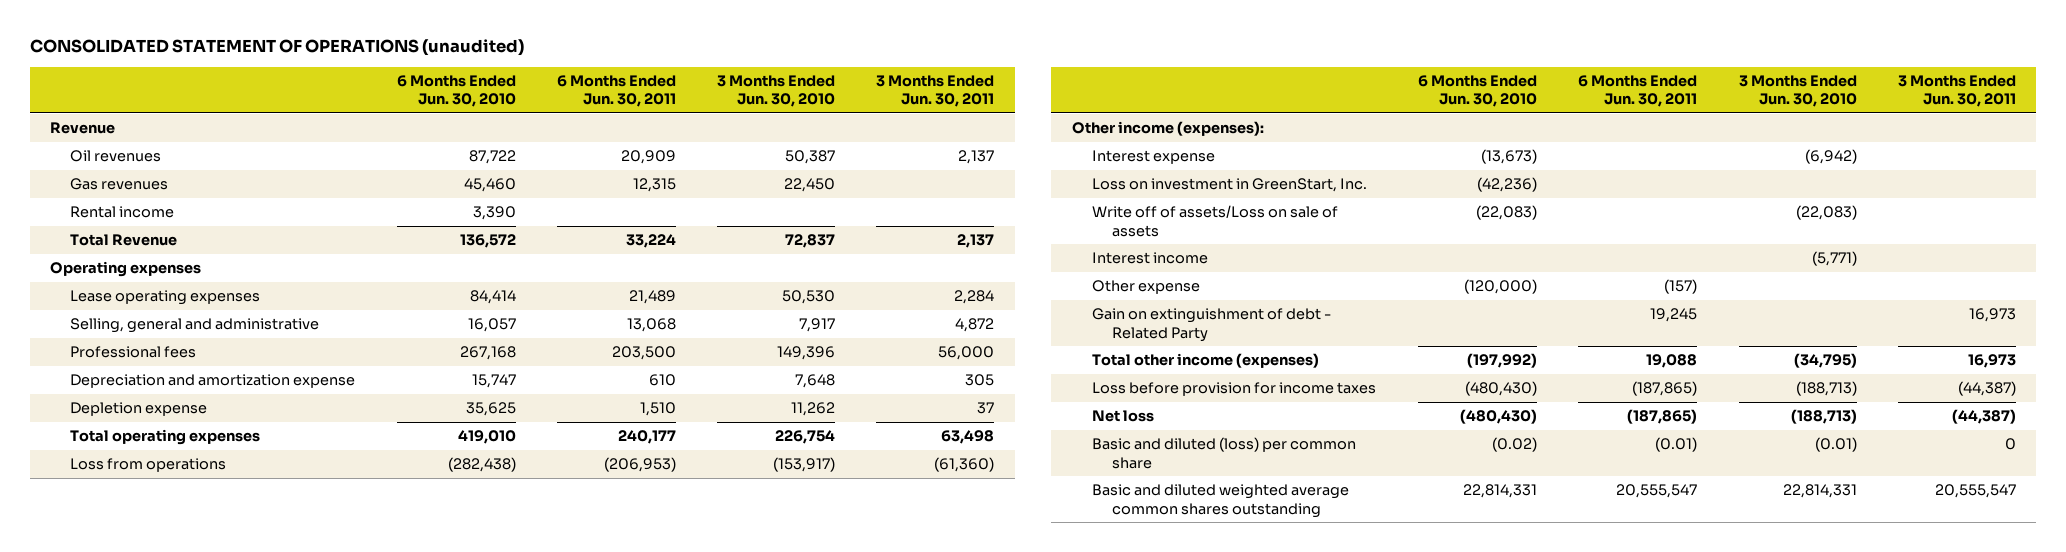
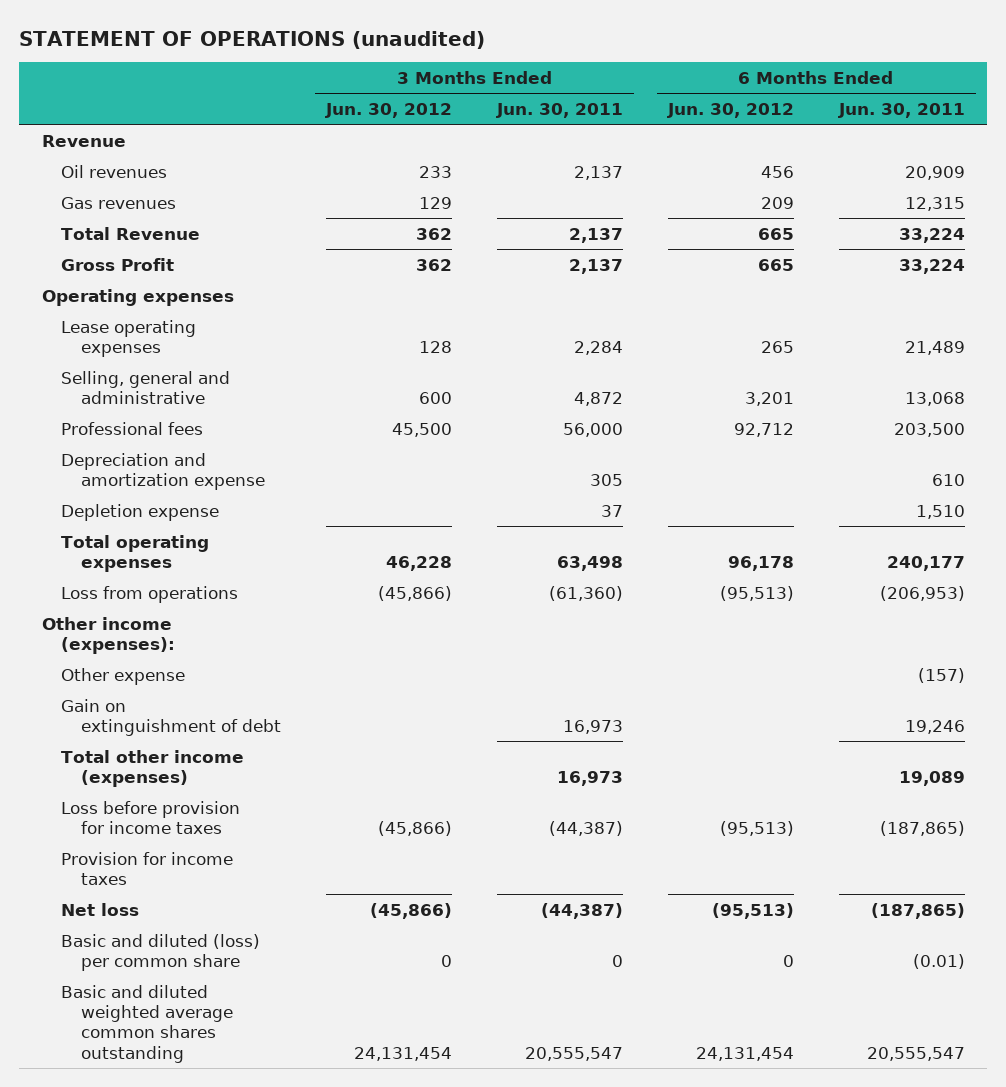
[29,39,524,57] CONSOLIDATED STATEMENT OF OPERATIONS (unaudited) -> [19,30,486,49] STATEMENT OF OPERATIONS (unaudited)
[396,74,516,108] 6 Months Ended Jun. 30, 2010 -> none
[717,74,836,108] 3 Months Ended Jun. 30, 2010 -> none
none -> [325,102,453,118] Jun. 30, 2012
none -> [666,102,794,118] Jun. 30, 2012
[70,206,175,219] Rental income -> none
none -> [61,257,175,271] Gross Profit
[1091,150,1215,165] Interest expense -> none
[1091,178,1367,193] Loss on investment in GreenStart, Inc. -> none
[1091,205,1338,237] Write off of assets/Loss on sale of assets -> none
[1091,252,1208,265] Interest income -> none
[1091,308,1331,342] Gain on extinguishment of debt - Related Party -> [61,698,282,737] Gain on extinguishment of debt
[1650,308,1698,323] 19,245 -> [904,720,965,735] 19,246
[1646,354,1698,369] 19,088 -> [898,771,965,787] 19,089
none -> [61,851,234,886] Provision for income taxes

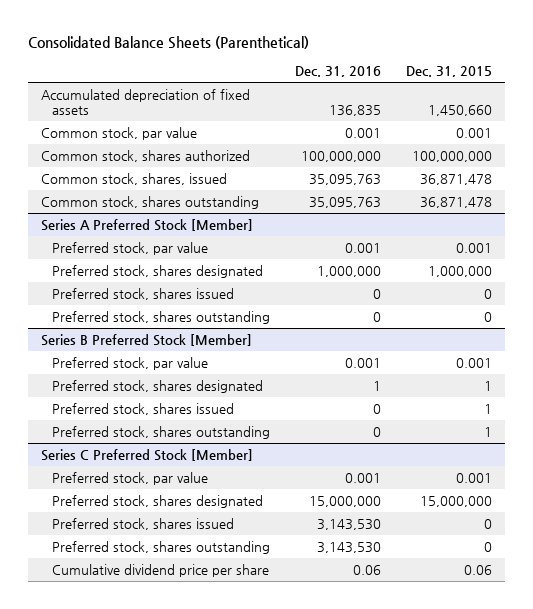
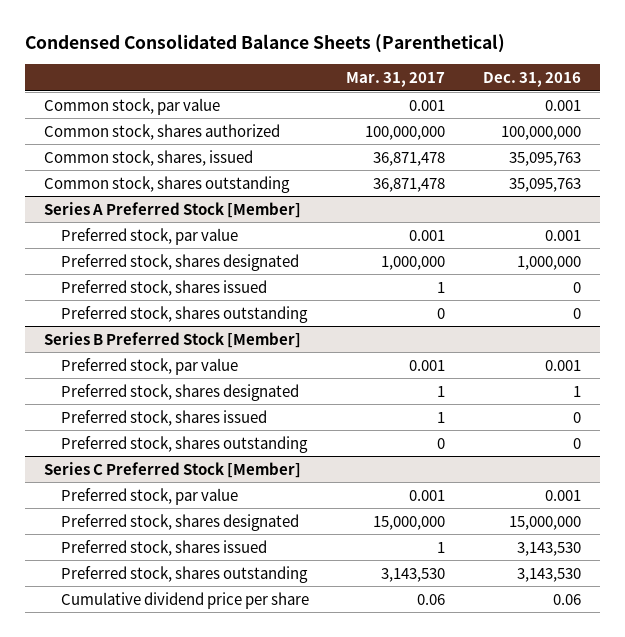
[28,36,310,50] Consolidated Balance Sheets (Parenthetical) -> [25,33,506,53] Condensed Consolidated Balance Sheets (Parenthetical)
[406,66,493,78] Dec. 31, 2015 -> none
none -> [346,71,446,87] Mar. 31, 2017
[40,88,250,115] Accumulated depreciation of fixed assets -> none

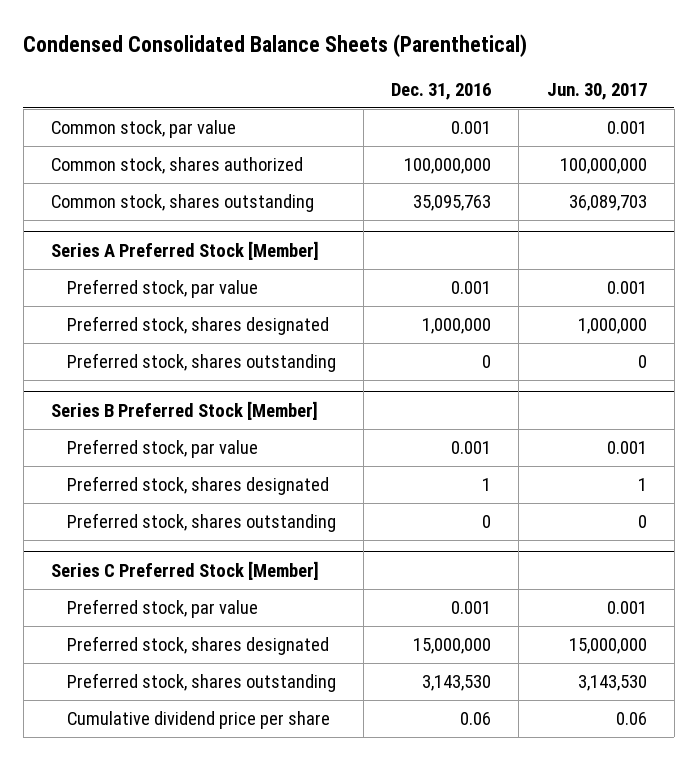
[346,71,446,87] Mar. 31, 2017 -> none
none -> [546,83,647,101] Jun. 30, 2017
[44,149,254,166] Common stock, shares, issued -> none
[60,279,267,296] Preferred stock, shares issued -> none
[60,409,267,426] Preferred stock, shares issued -> none
[60,539,267,556] Preferred stock, shares issued -> none

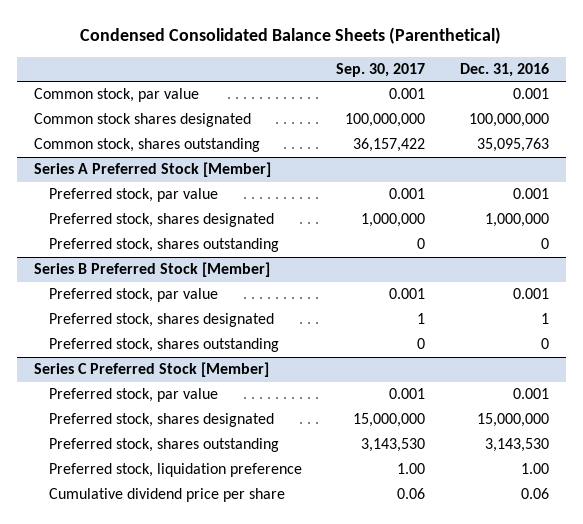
[546,83,647,101] Jun. 30, 2017 -> none
none -> [336,63,426,78] Sep. 30, 2017
[50,157,303,175] Common stock, shares authorized -> [33,113,251,128] Common stock shares designated
none -> [48,463,302,478] Preferred stock, liquidation preference

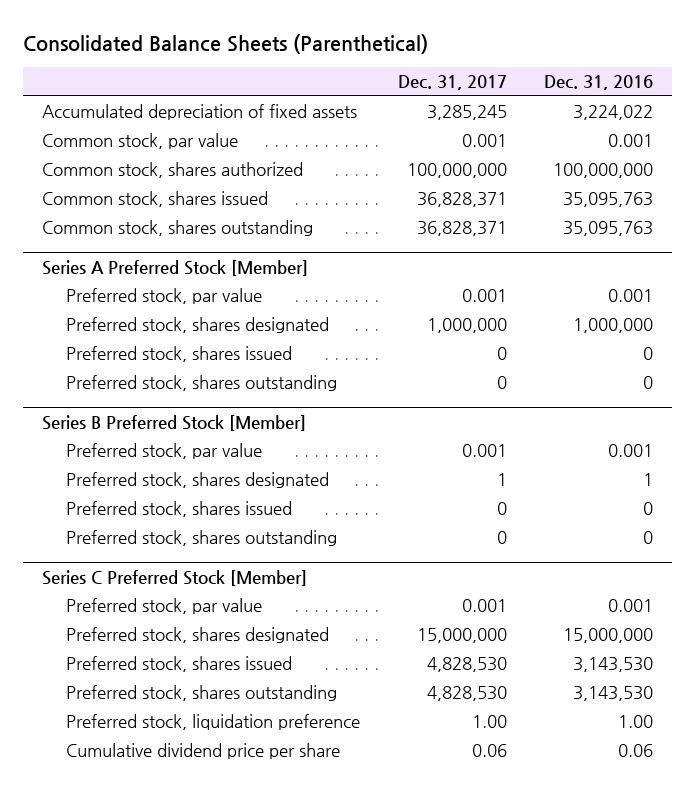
[80,27,502,45] Condensed Consolidated Balance Sheets (Parenthetical) -> [23,33,429,54] Consolidated Balance Sheets (Parenthetical)
[336,63,426,78] Sep. 30, 2017 -> none
none -> [397,75,507,91] Dec. 31, 2017
none -> [42,104,358,121] Accumulated depreciation of fixed assets
[33,113,251,128] Common stock shares designated -> [42,162,304,179] Common stock, shares authorized
none -> [42,191,269,208] Common stock, shares issued
none -> [66,346,293,363] Preferred stock, shares issued
none -> [66,501,293,518] Preferred stock, shares issued
none -> [66,656,293,673] Preferred stock, shares issued

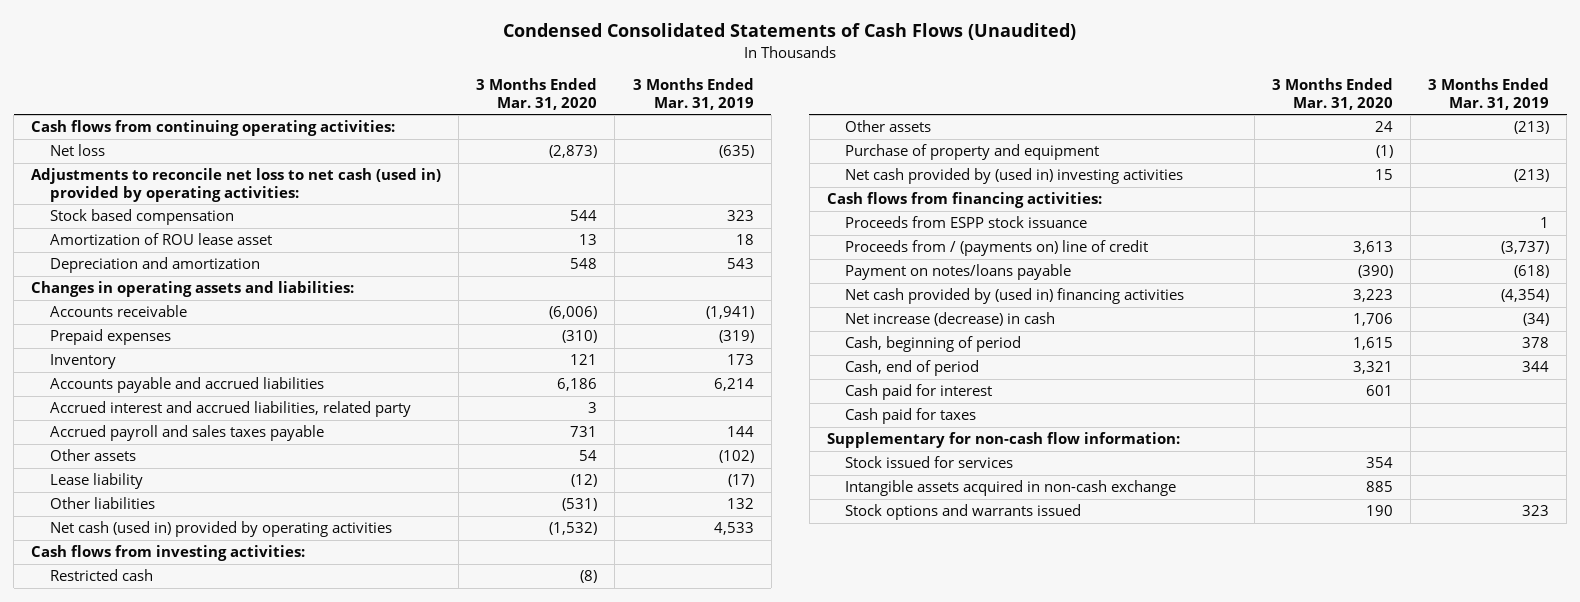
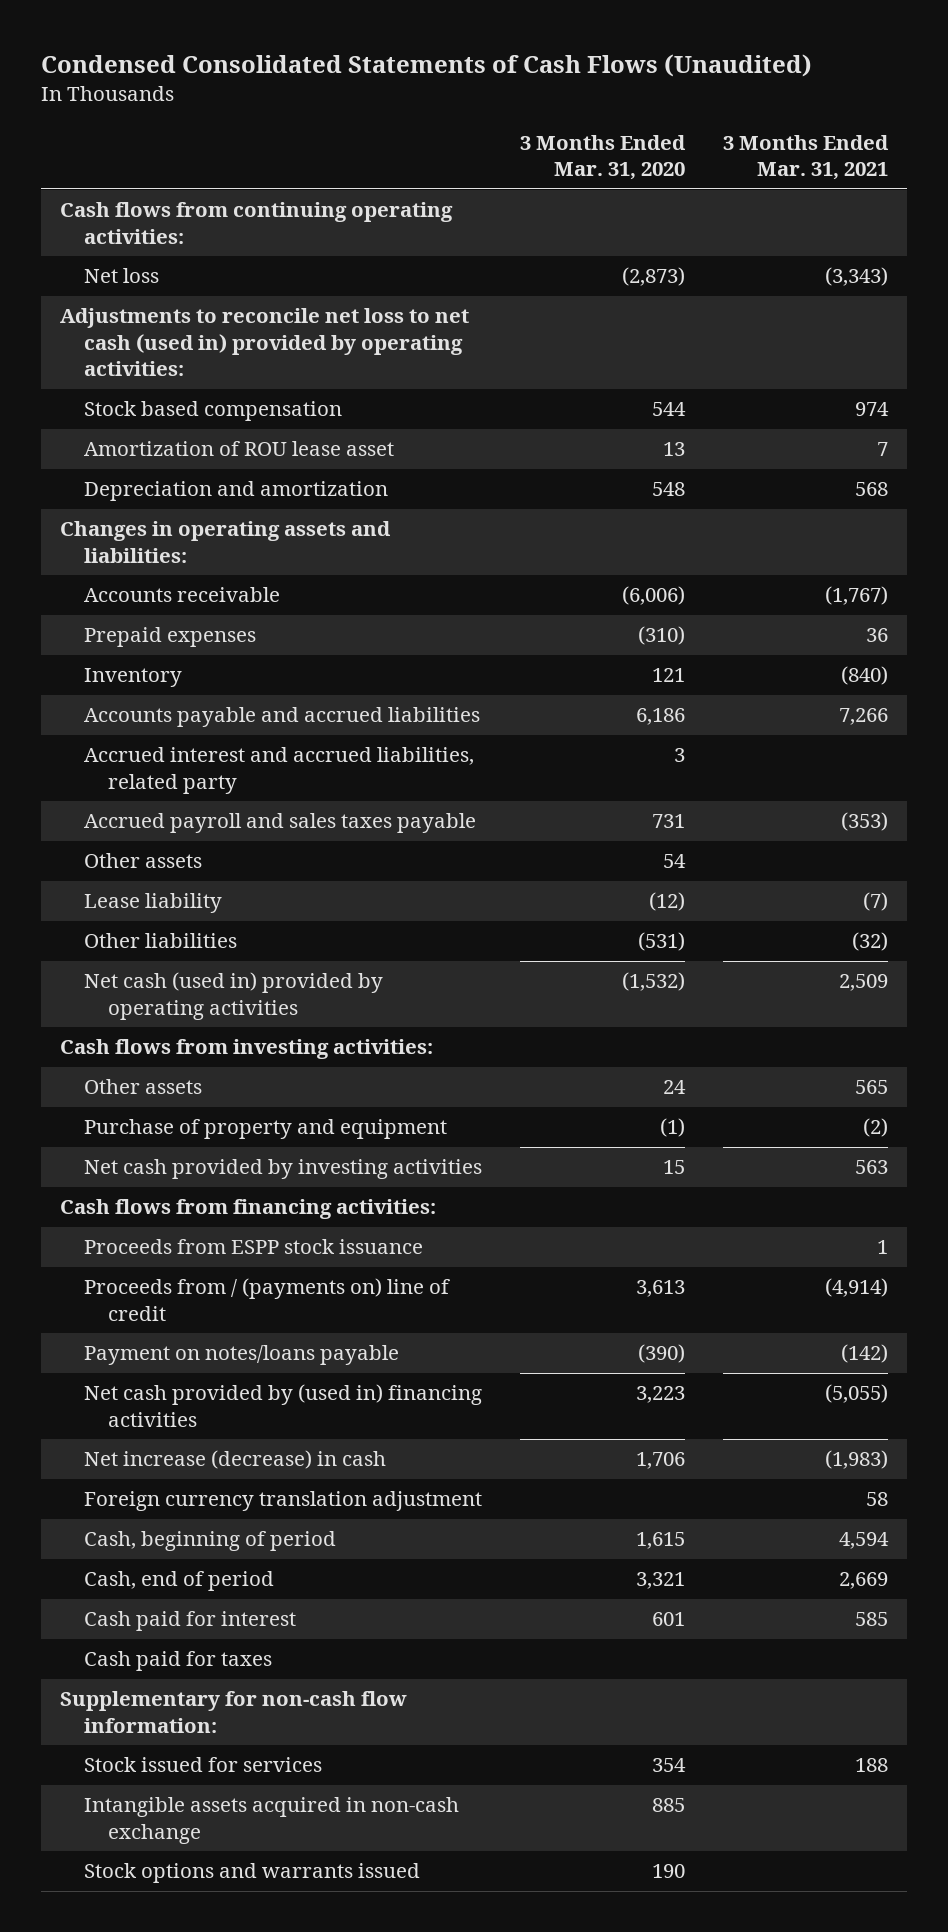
[632,78,754,110] 3 Months Ended Mar. 31, 2019 -> none
none -> [722,134,889,181] 3 Months Ended Mar. 31, 2021
[49,569,153,582] Restricted cash -> none
[845,168,1184,185] Net cash provided by (used in) investing activities -> [84,1159,483,1180] Net cash provided by investing activities
none -> [84,1491,483,1512] Foreign currency translation adjustment

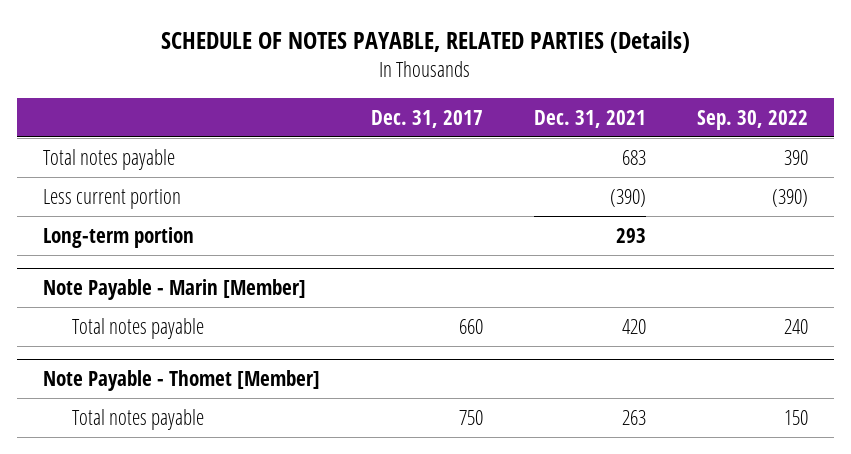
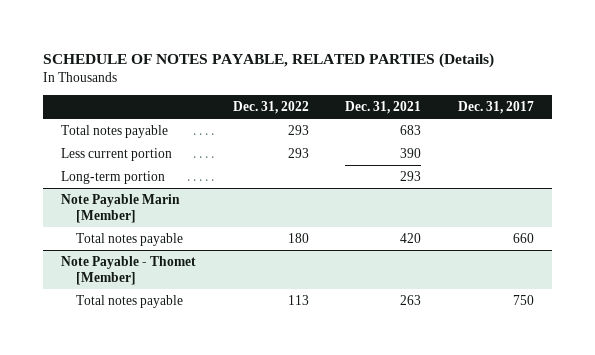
[697,109,809,130] Sep. 30, 2022 -> none
none -> [232,101,309,115] Dec. 31, 2022
[610,188,647,207] (390) -> [400,147,422,158] 390
[42,279,306,301] Note Payable - Marin [Member] -> [61,193,181,224] Note Payable Marin [Member]

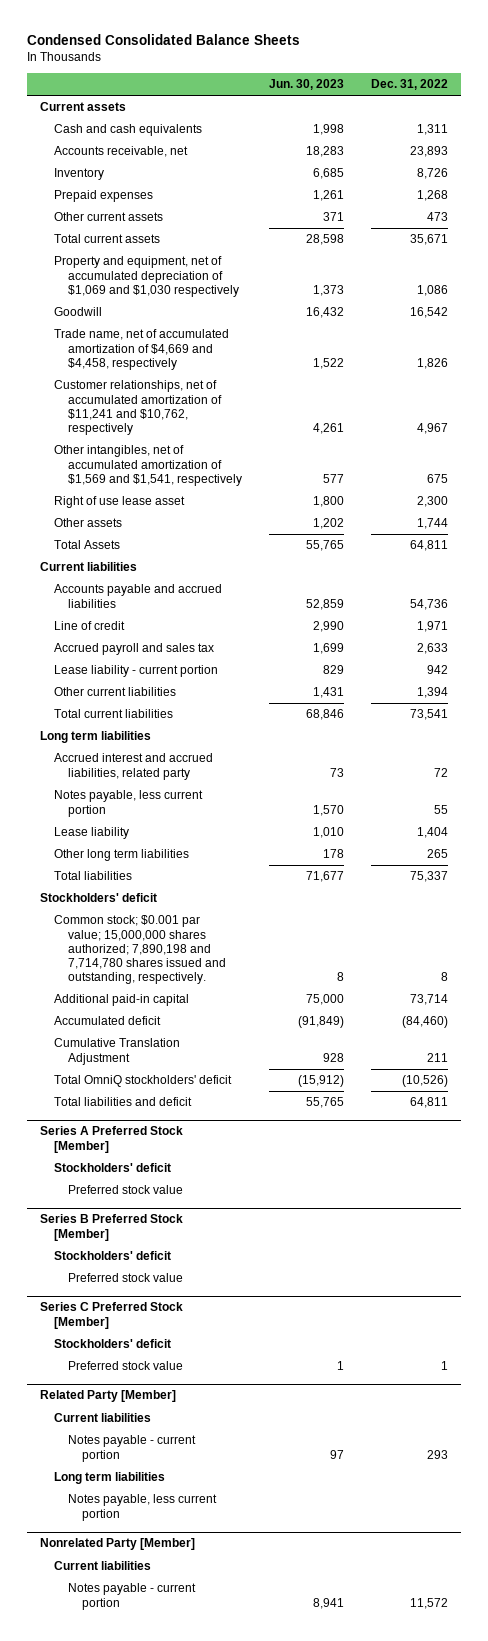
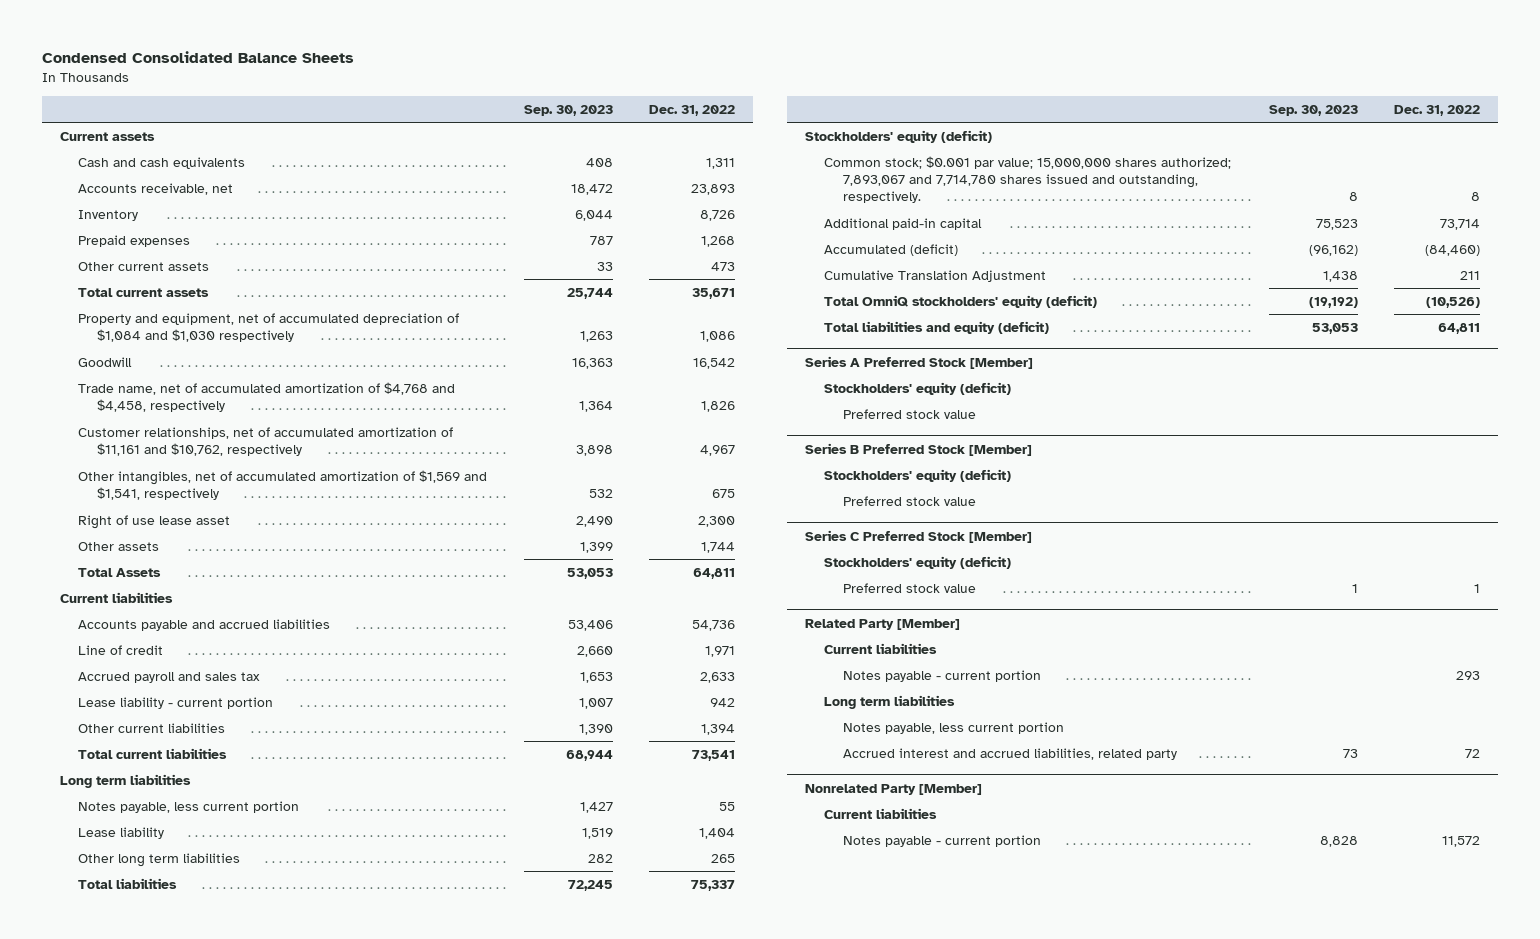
[268,79,344,91] Jun. 30, 2023 -> none
none -> [523,104,613,116] Sep. 30, 2023
[54,256,240,297] Property and equipment, net of accumulated depreciation of $1,069 and $1,030 respectively -> [78,312,460,343] Property and equipment, net of accumulated depreciation of $1,084 and $1,030 respectively
[54,329,230,370] Trade name, net of accumulated amortization of $4,669 and $4,458, respectively -> [78,381,456,413] Trade name, net of accumulated amortization of $4,768 and $4,458, respectively
[54,380,223,435] Customer relationships, net of accumulated amortization of $11,241 and $10,762, respectively -> [78,426,454,457] Customer relationships, net of accumulated amortization of $11,161 and $10,762, respectively
[54,753,214,780] Accrued interest and accrued liabilities, related party -> none
[40,893,158,903] Stockholders' deficit -> [805,129,993,143] Stockholders' equity (deficit)
[54,915,227,985] Common stock; $0.001 par value; 15,000,000 shares authorized; 7,890,198 and 7,714,780 shares issued and outstanding, respectively. -> [824,155,1232,204] Common stock; $0.001 par value; 15,000,000 shares authorized; 7,893,067 and 7,714,780 shares issued and outstanding, respectively.
[54,1016,162,1026] Accumulated deficit -> [824,243,959,256] Accumulated (deficit)
[54,1075,233,1088] Total OmniQ stockholders' deficit -> [824,294,1098,308] Total OmniQ stockholders' equity (deficit)
[54,1097,193,1107] Total liabilities and deficit -> [824,320,1050,334] Total liabilities and equity (deficit)
[54,1163,172,1173] Stockholders' deficit -> [824,381,1012,395] Stockholders' equity (deficit)
[54,1251,172,1261] Stockholders' deficit -> [824,468,1012,482] Stockholders' equity (deficit)
[54,1339,172,1349] Stockholders' deficit -> [824,555,1012,569] Stockholders' equity (deficit)
none -> [842,747,1177,760] Accrued interest and accrued liabilities, related party

